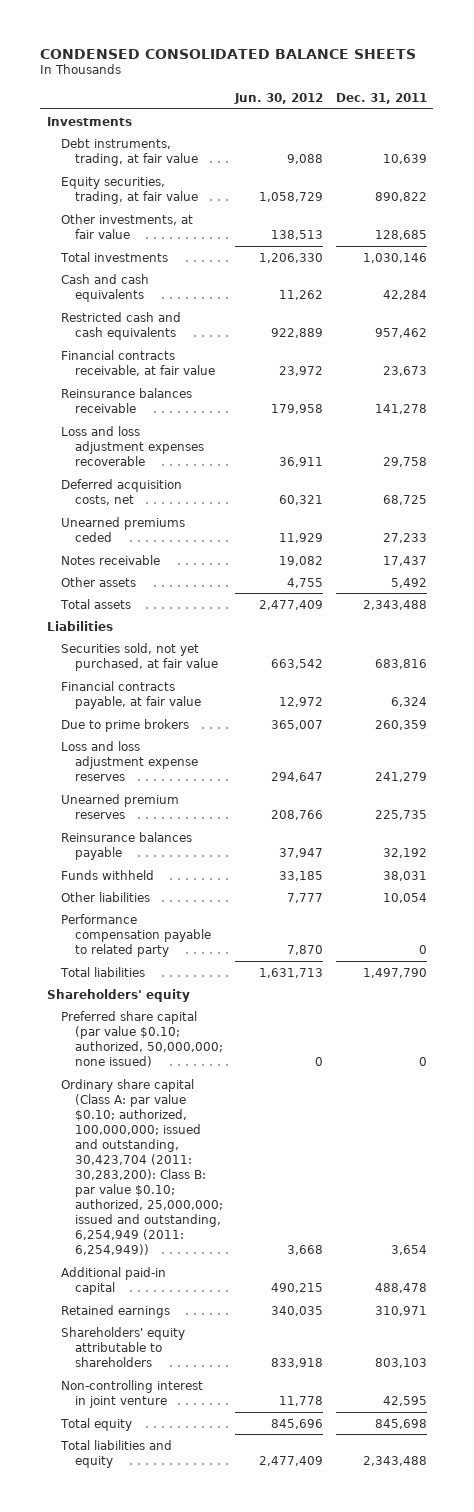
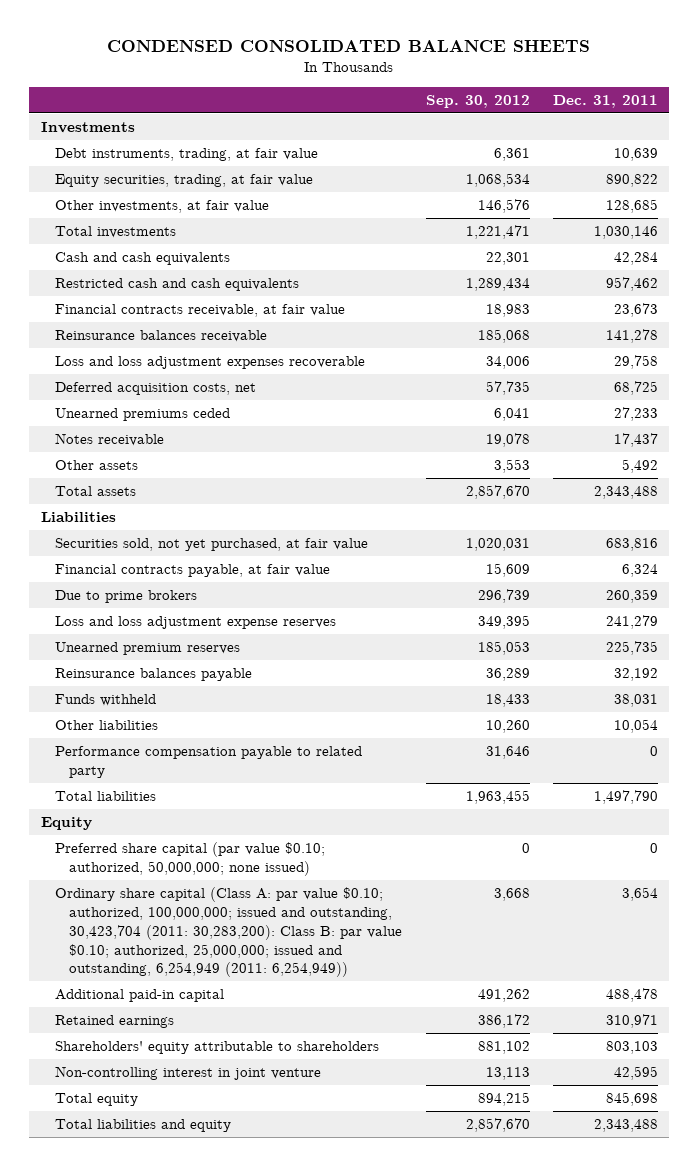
[234,92,324,104] Jun. 30, 2012 -> none
none -> [425,94,530,108] Sep. 30, 2012
[46,988,190,1002] Shareholders' equity -> [40,816,92,830] Equity

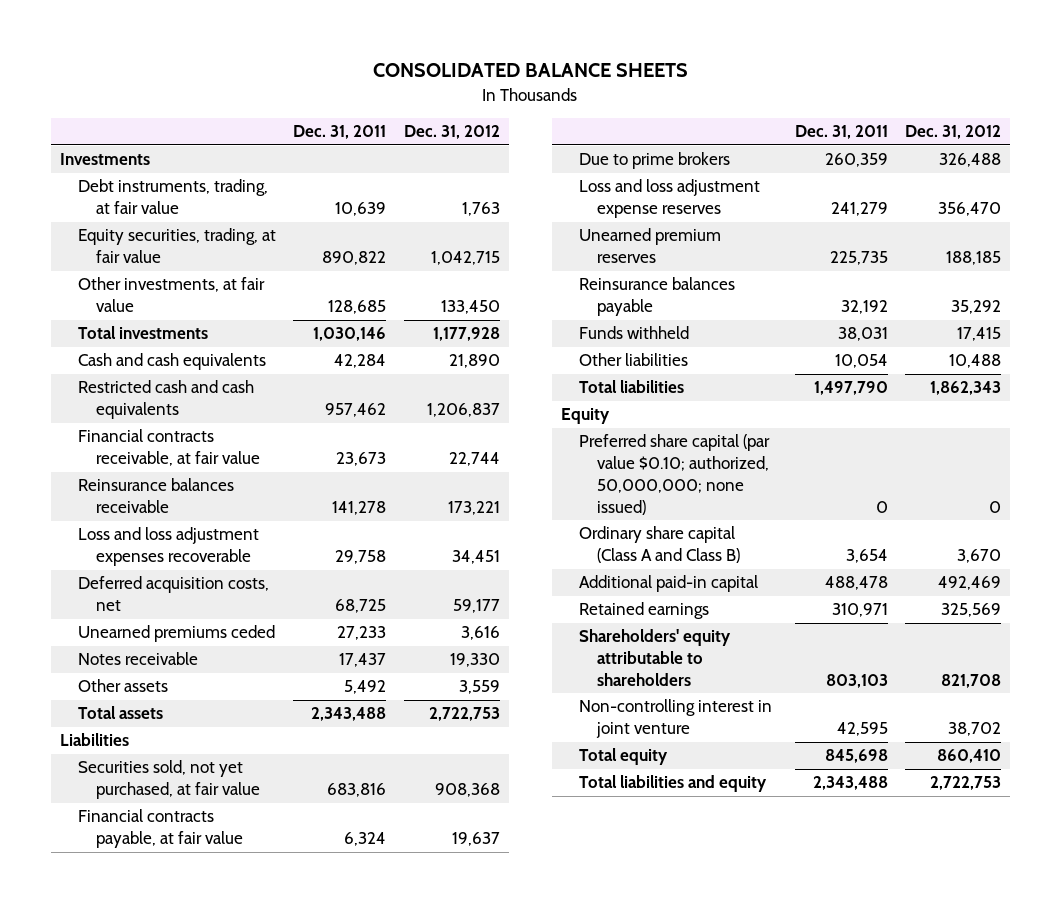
[107,40,591,53] CONDENSED CONSOLIDATED BALANCE SHEETS -> [373,63,689,78] CONSOLIDATED BALANCE SHEETS
[425,94,530,108] Sep. 30, 2012 -> none
none -> [404,125,501,140] Dec. 31, 2012
[55,745,363,778] Performance compensation payable to related party -> none
[55,886,403,978] Ordinary share capital (Class A: par value $0.10; authorized, 100,000,000; issued and outstanding, 30,423,704 (2011: 30,283,200): Class B: par value $0.10; authorized, 25,000,000; issued and outstanding, 6,254,949 (2011: 6,254,949)) -> [578,526,741,564] Ordinary share capital (Class A and Class B)

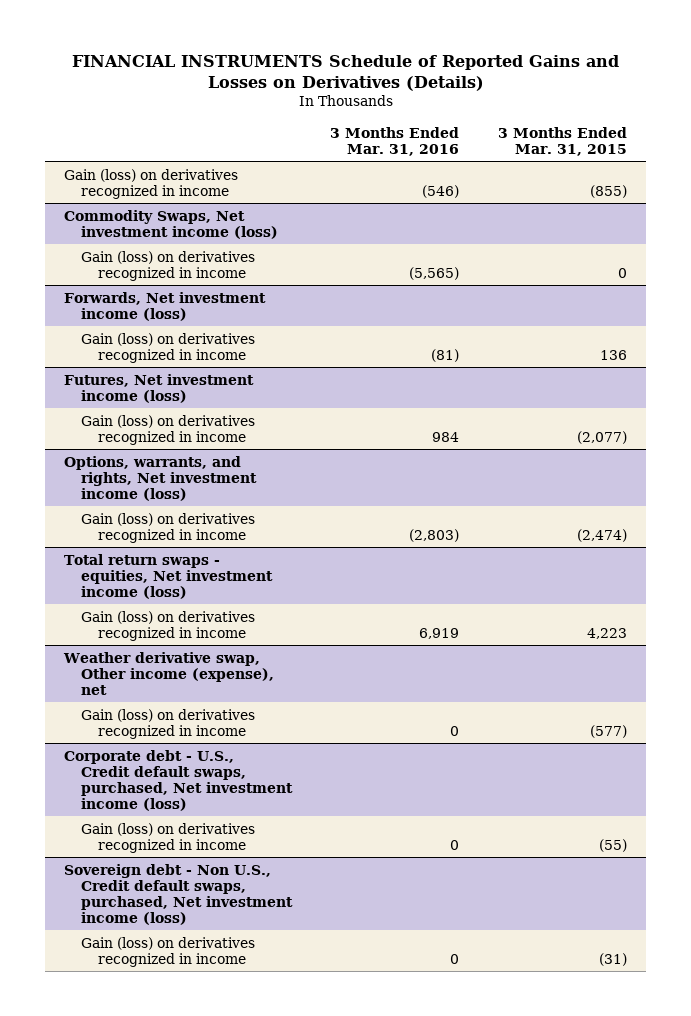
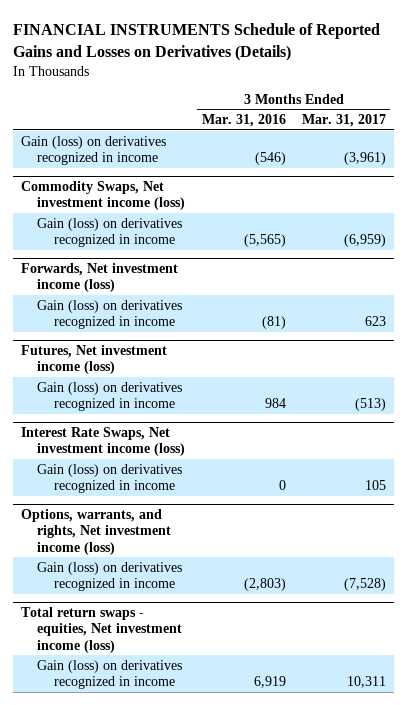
[497,126,627,156] 3 Months Ended Mar. 31, 2015 -> none
none -> [301,114,386,128] Mar. 31, 2017
none -> [21,426,186,457] Interest Rate Swaps, Net investment income (loss)
none -> [37,463,183,494] Gain (loss) on derivatives recognized in income
[63,651,275,695] Weather derivative swap, Other income (expense), net -> none
[81,708,256,739] Gain (loss) on derivatives recognized in income -> none
[64,749,294,811] Corporate debt - U.S., Credit default swaps, purchased, Net investment income (loss) -> none
[81,822,256,853] Gain (loss) on derivatives recognized in income -> none
[64,863,294,925] Sovereign debt - Non U.S., Credit default swaps, purchased, Net investment income (loss) -> none
[81,936,256,967] Gain (loss) on derivatives recognized in income -> none

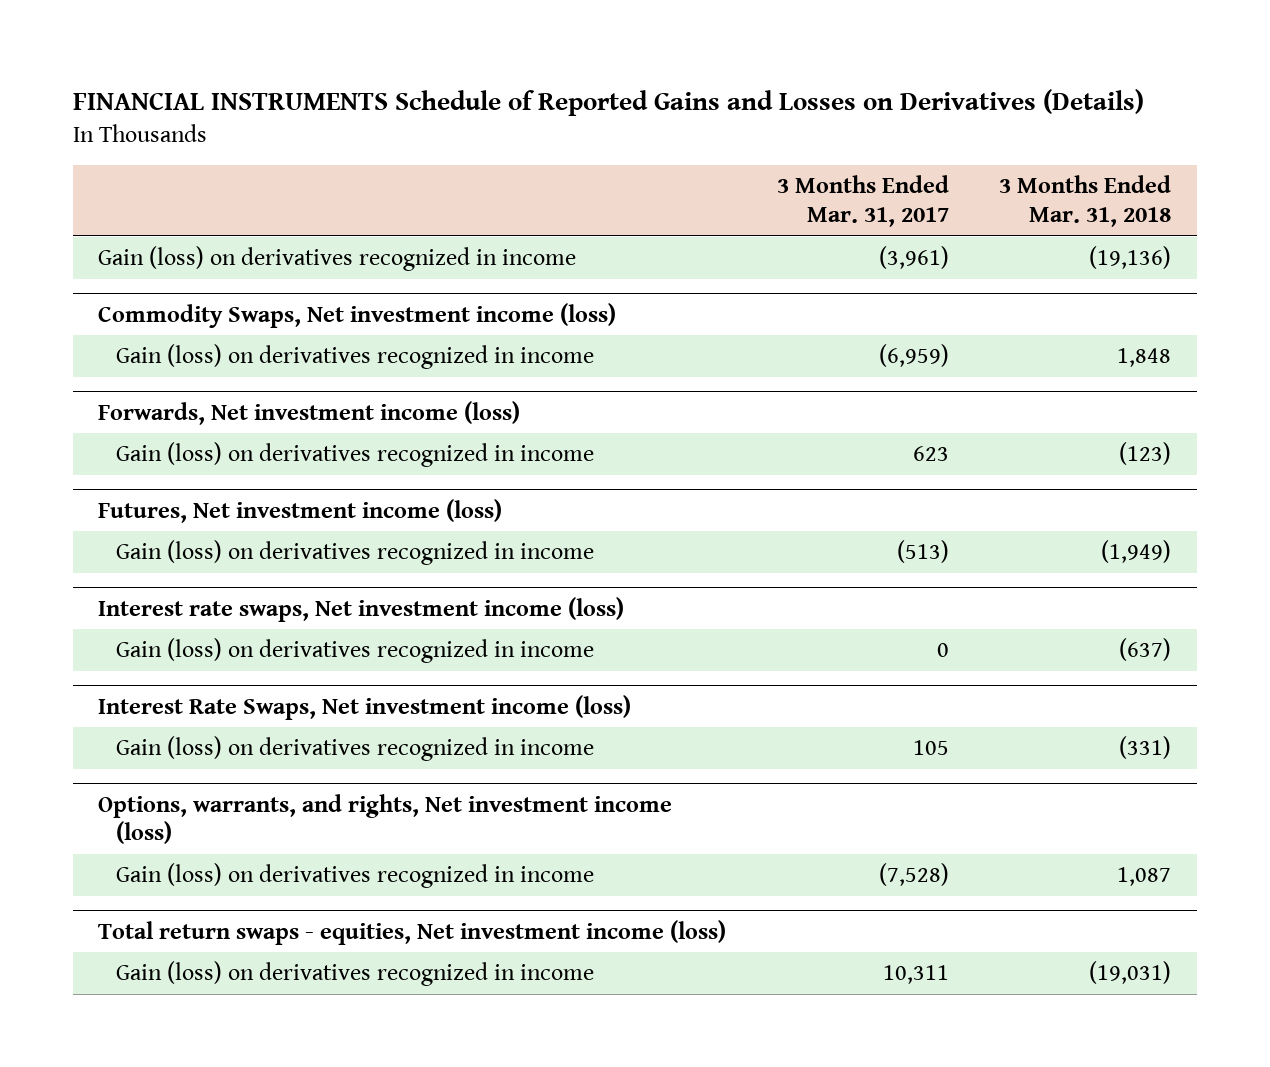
[201,114,286,128] Mar. 31, 2016 -> none
none -> [999,175,1172,228] 3 Months Ended Mar. 31, 2018
none -> [98,596,625,622] Interest rate swaps, Net investment income (loss)
none -> [116,638,595,664] Gain (loss) on derivatives recognized in income

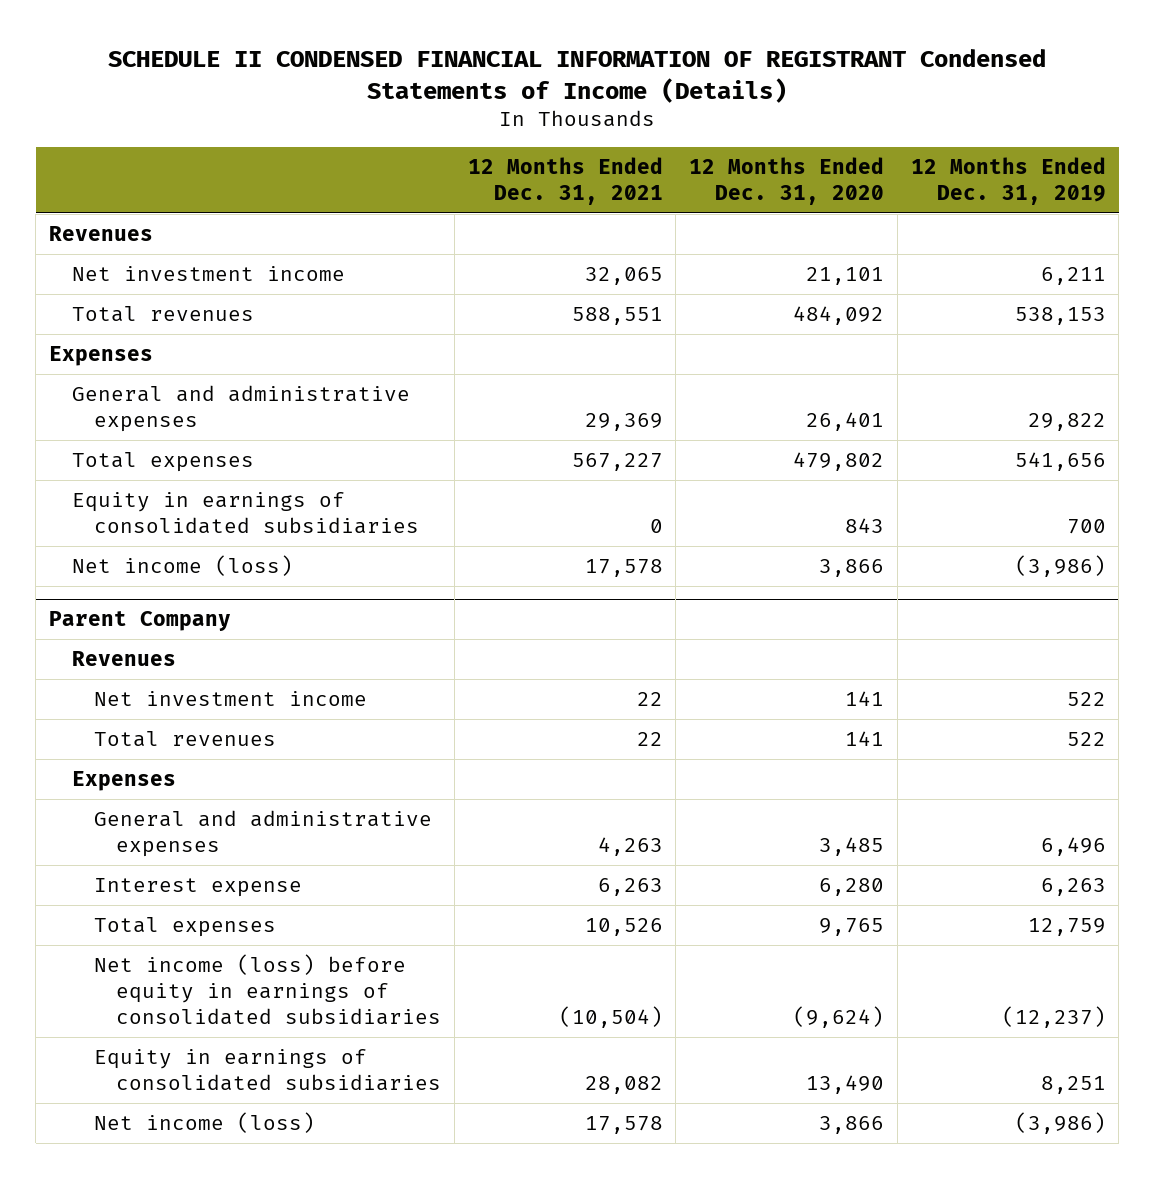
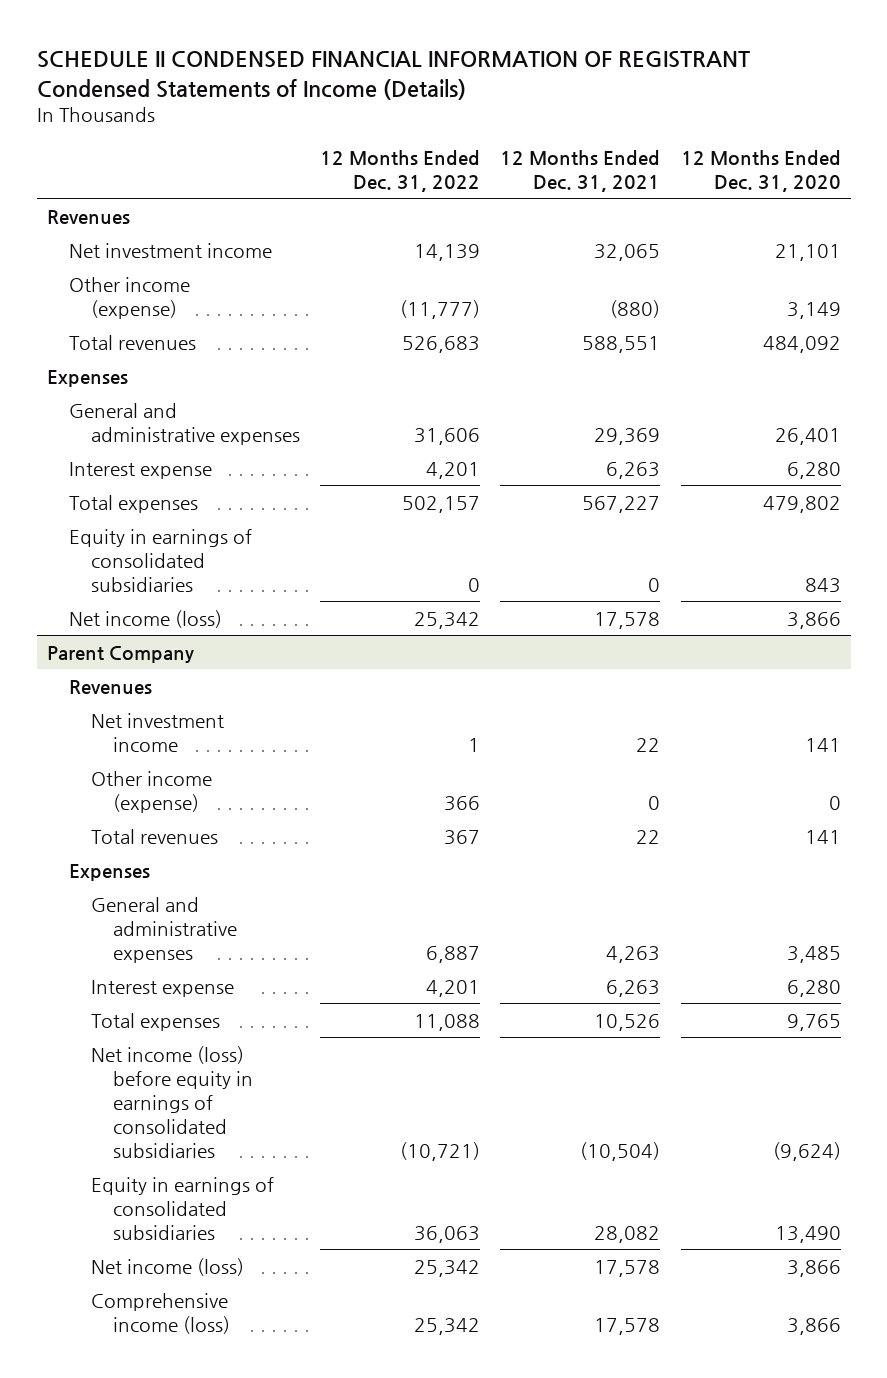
[910,156,1106,205] 12 Months Ended Dec. 31, 2019 -> none
none -> [320,149,481,192] 12 Months Ended Dec. 31, 2022
none -> [68,276,190,319] Other income (expense)
none -> [68,461,212,479] Interest expense
none -> [90,770,212,813] Other income (expense)
none -> [90,1292,230,1334] Comprehensive income (loss)

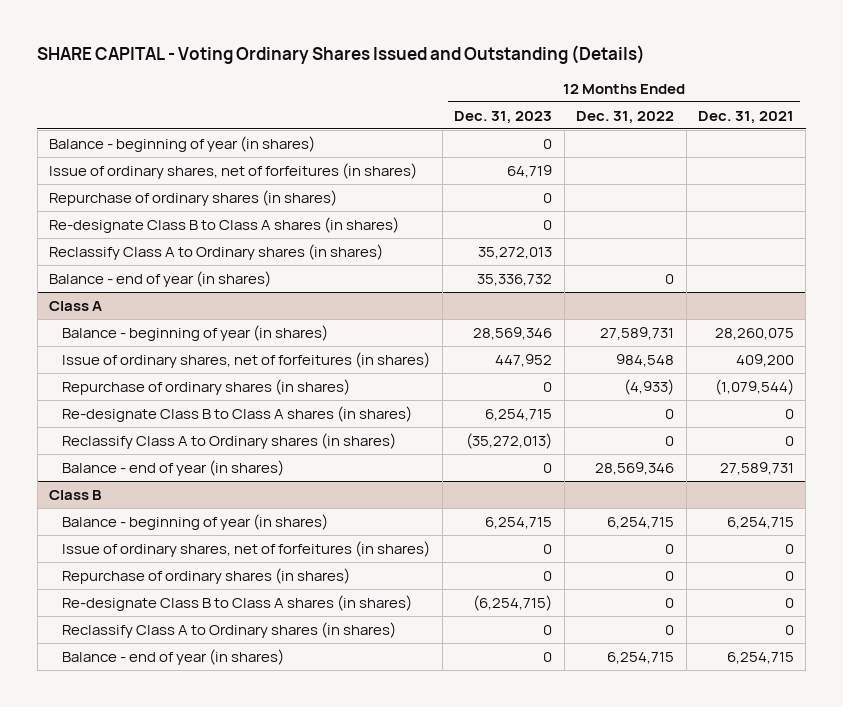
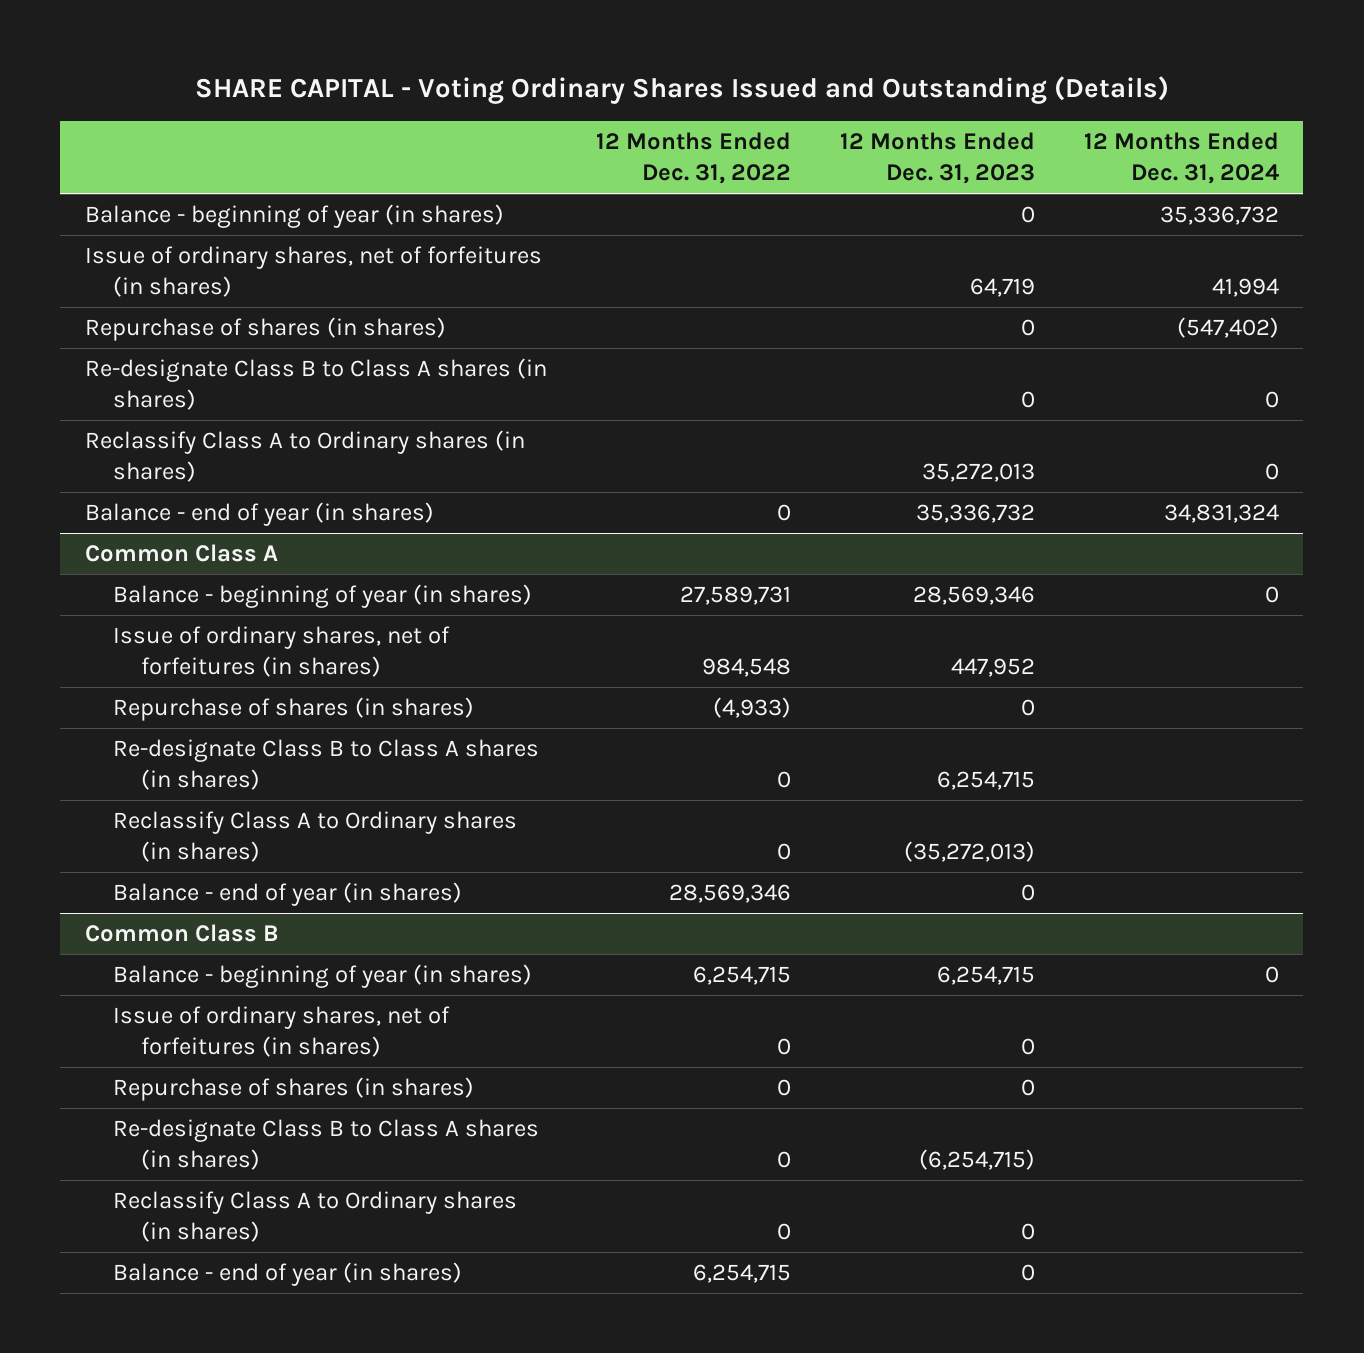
[697,110,794,124] Dec. 31, 2021 -> none
none -> [1083,132,1279,185] 12 Months Ended Dec. 31, 2024
[48,189,337,206] Repurchase of ordinary shares (in shares) -> [84,317,446,342] Repurchase of shares (in shares)
[48,300,102,311] Class A -> [84,544,278,563] Common Class A
[62,378,351,395] Repurchase of ordinary shares (in shares) -> [113,697,475,722] Repurchase of shares (in shares)
[48,489,102,500] Class B -> [84,924,279,943] Common Class B
[62,567,351,584] Repurchase of ordinary shares (in shares) -> [113,1077,475,1102] Repurchase of shares (in shares)

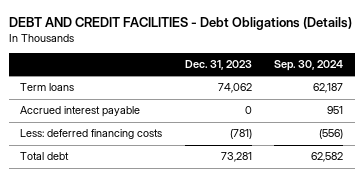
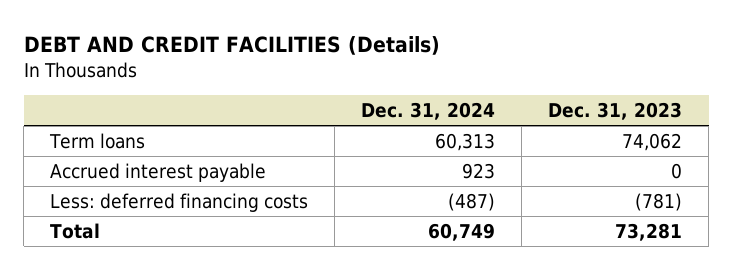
[9,16,353,30] DEBT AND CREDIT FACILITIES - Debt Obligations (Details) -> [23,36,440,56] DEBT AND CREDIT FACILITIES (Details)
[274,60,344,72] Sep. 30, 2024 -> none
none -> [361,102,496,121] Dec. 31, 2024
[20,152,70,161] Total debt -> [50,222,101,239] Total

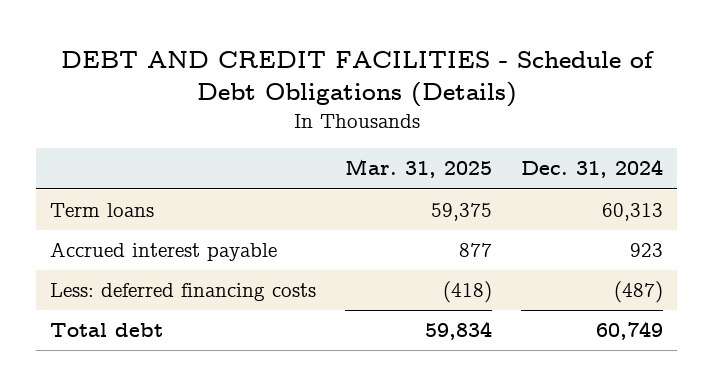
[23,36,440,56] DEBT AND CREDIT FACILITIES (Details) -> [60,50,654,107] DEBT AND CREDIT FACILITIES - Schedule of Debt Obligations (Details)
[548,102,683,121] Dec. 31, 2023 -> none
none -> [345,159,493,179] Mar. 31, 2025
[50,222,101,239] Total -> [50,323,164,338] Total debt

